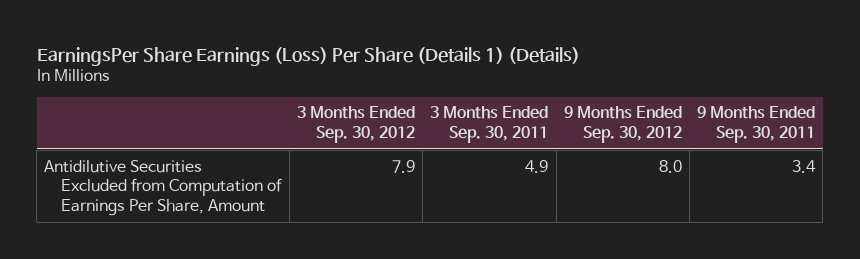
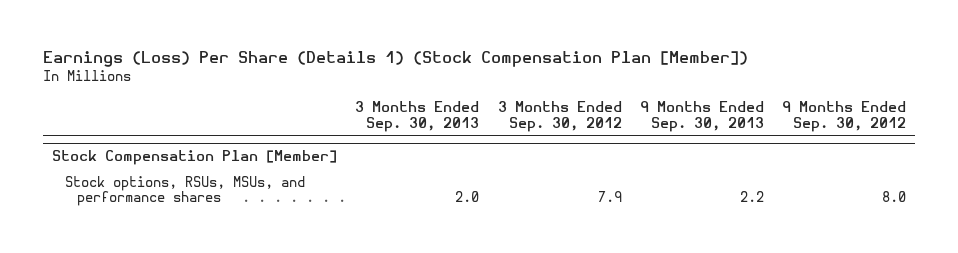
[36,46,580,66] EarningsPer Share Earnings (Loss) Per Share (Details 1) (Details) -> [42,51,748,68] Earnings (Loss) Per Share (Details 1) (Stock Compensation Plan [Member])
[430,106,549,144] 3 Months Ended Sep. 30, 2011 -> none
[697,106,816,144] 9 Months Ended Sep. 30, 2011 -> none
none -> [355,101,480,132] 3 Months Ended Sep. 30, 2013
none -> [639,101,764,132] 9 Months Ended Sep. 30, 2013
none -> [52,150,338,166] Stock Compensation Plan [Member]
[44,159,283,217] Antidilutive Securities Excluded from Computation of Earnings Per Share, Amount -> [64,175,305,207] Stock options, RSUs, MSUs, and performance shares

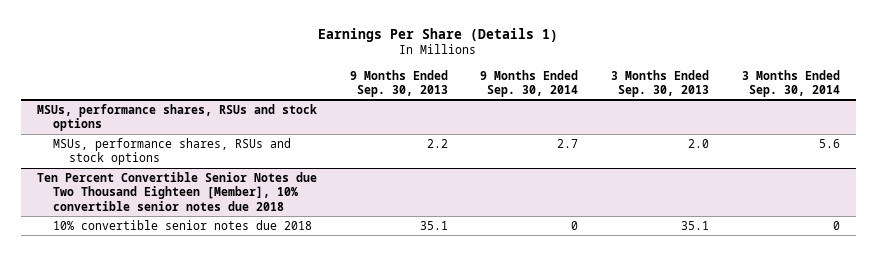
[42,51,748,68] Earnings (Loss) Per Share (Details 1) (Stock Compensation Plan [Member]) -> [318,27,559,42] Earnings Per Share (Details 1)
[497,101,622,132] 3 Months Ended Sep. 30, 2012 -> none
[782,101,907,132] 9 Months Ended Sep. 30, 2012 -> none
none -> [480,69,579,98] 9 Months Ended Sep. 30, 2014
none -> [741,69,840,98] 3 Months Ended Sep. 30, 2014
[52,150,338,166] Stock Compensation Plan [Member] -> none
none -> [37,103,318,132] MSUs, performance shares, RSUs and stock options
[64,175,305,207] Stock options, RSUs, MSUs, and performance shares -> [52,137,291,166] MSUs, performance shares, RSUs and stock options
none -> [37,171,318,211] Ten Percent Convertible Senior Notes due Two Thousand Eighteen [Member], 10% convertible senior notes due 2018
none -> [52,219,312,230] 10% convertible senior notes due 2018

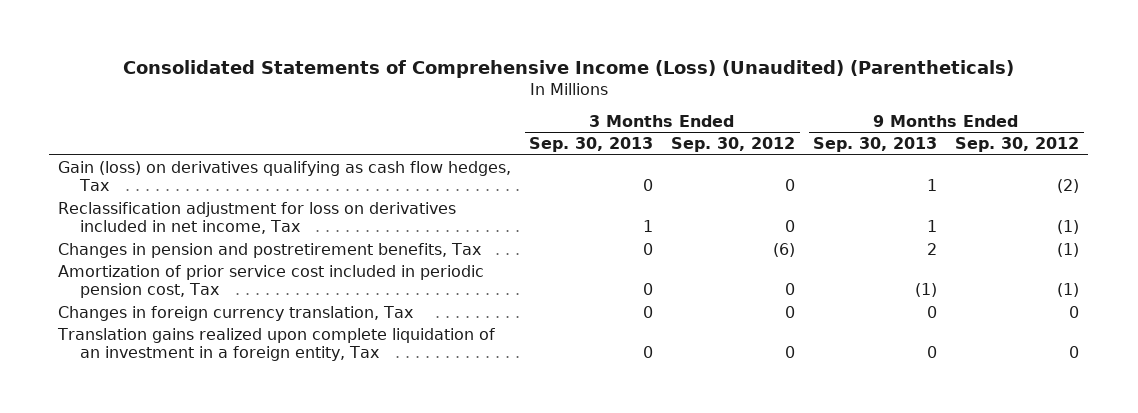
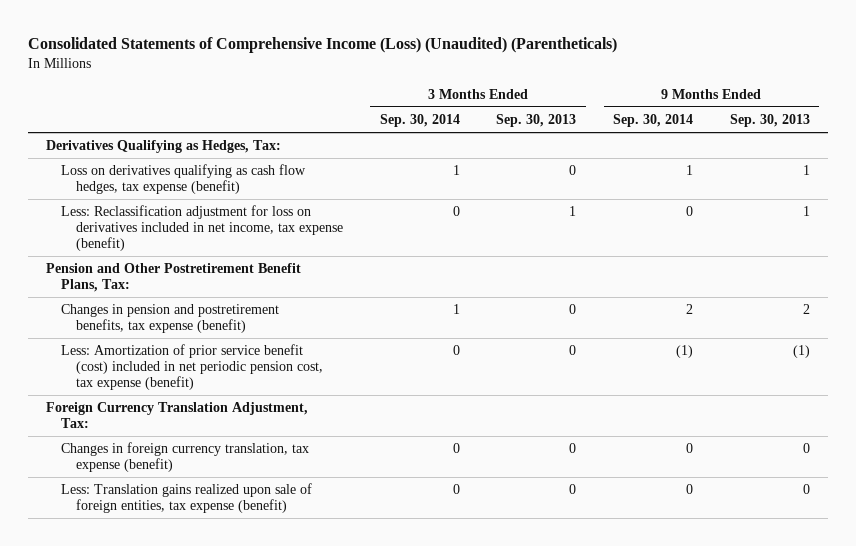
[671,137,796,153] Sep. 30, 2012 -> none
[955,137,1080,153] Sep. 30, 2012 -> none
none -> [379,113,460,127] Sep. 30, 2014
none -> [613,113,694,127] Sep. 30, 2014
none -> [46,140,282,154] Derivatives Qualifying as Hedges, Tax:
[58,160,512,192] Gain (loss) on derivatives qualifying as cash flow hedges, Tax -> [61,164,307,195] Loss on derivatives qualifying as cash flow hedges, tax expense (benefit)
[58,201,457,235] Reclassification adjustment for loss on derivatives included in net income, Tax -> [61,205,343,252] Less: Reclassification adjustment for loss on derivatives included in net income, tax expense (benefit)
none -> [46,263,302,293] Pension and Other Postretirement Benefit Plans, Tax:
[58,242,482,258] Changes in pension and postretirement benefits, Tax -> [61,304,280,334] Changes in pension and postretirement benefits, tax expense (benefit)
[58,264,485,299] Amortization of prior service cost included in periodic pension cost, Tax -> [61,344,323,391] Less: Amortization of prior service benefit (cost) included in net periodic pension cost, tax expense (benefit)
none -> [46,402,309,429] Foreign Currency Translation Adjustment, Tax:
[58,305,414,321] Changes in foreign currency translation, Tax -> [61,442,310,473] Changes in foreign currency translation, tax expense (benefit)
[57,327,496,362] Translation gains realized upon complete liquidation of an investment in a foreign entity, Tax -> [61,483,313,514] Less: Translation gains realized upon sale of foreign entities, tax expense (benefit)

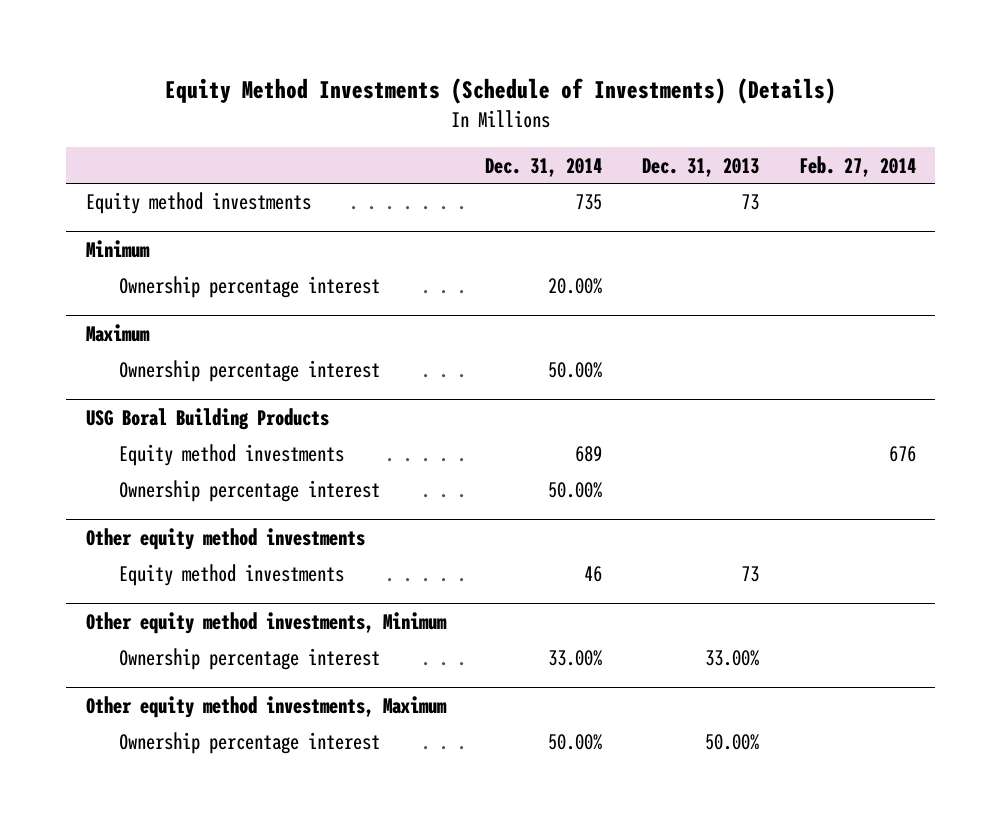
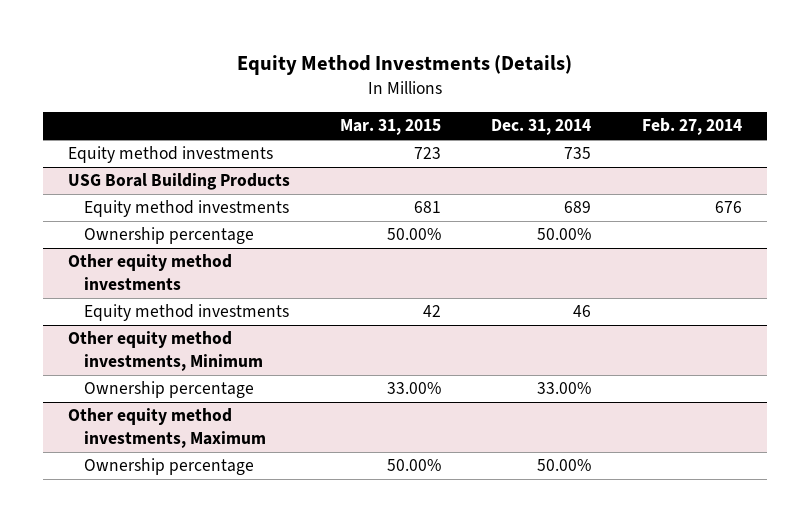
[164,78,836,105] Equity Method Investments (Schedule of Investments) (Details) -> [236,55,572,76] Equity Method Investments (Details)
[642,157,760,177] Dec. 31, 2013 -> none
none -> [340,119,442,136] Mar. 31, 2015
[85,240,150,259] Minimum -> none
[118,276,380,299] Ownership percentage interest -> none
[85,324,150,343] Maximum -> none
[118,360,380,383] Ownership percentage interest -> none
[118,480,380,503] Ownership percentage interest -> [84,227,255,245] Ownership percentage
[118,648,380,671] Ownership percentage interest -> [84,381,255,399] Ownership percentage
[118,732,380,755] Ownership percentage interest -> [84,458,255,476] Ownership percentage

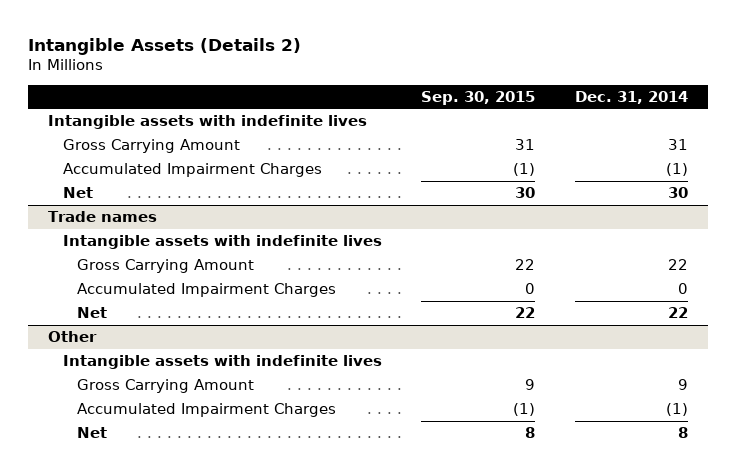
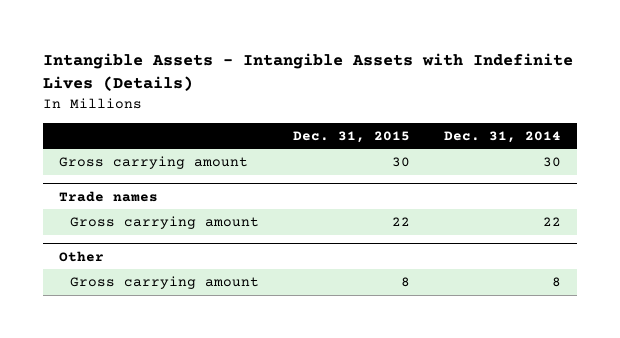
[27,37,301,55] Intangible Assets (Details 2) -> [42,53,573,92] Intangible Assets - Intangible Assets with Indefinite Lives (Details)
[421,90,536,105] Sep. 30, 2015 -> none
none -> [293,130,411,143] Dec. 31, 2015
[47,115,367,130] Intangible assets with indefinite lives -> none
[62,163,322,178] Accumulated Impairment Charges -> none
[62,187,93,199] Net -> none
[62,139,240,154] Gross Carrying Amount -> [59,156,249,170] Gross carrying amount
[668,139,689,151] 31 -> [542,157,561,168] 30
[62,235,382,250] Intangible assets with indefinite lives -> none
[77,283,337,298] Accumulated Impairment Charges -> none
[77,307,108,319] Net -> none
[77,259,255,274] Gross Carrying Amount -> [70,216,260,230] Gross carrying amount
[62,355,382,370] Intangible assets with indefinite lives -> none
[77,403,337,418] Accumulated Impairment Charges -> none
[77,427,108,439] Net -> none
[77,379,255,394] Gross Carrying Amount -> [70,276,260,290] Gross carrying amount
[678,379,689,391] 9 -> [551,277,561,288] 8

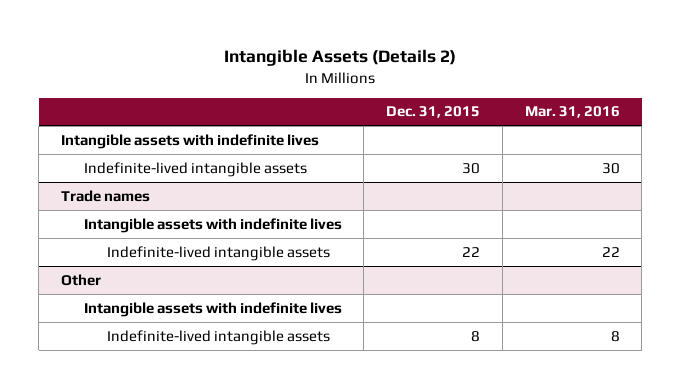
[42,53,573,92] Intangible Assets - Intangible Assets with Indefinite Lives (Details) -> [224,49,457,67] Intangible Assets (Details 2)
[443,130,561,143] Dec. 31, 2014 -> none
none -> [524,106,620,119] Mar. 31, 2016
[59,156,249,170] Gross carrying amount -> none
none -> [61,133,320,149] Intangible assets with indefinite lives
none -> [83,161,307,177] Indefinite-lived intangible assets
[70,216,260,230] Gross carrying amount -> none
none -> [83,217,342,233] Intangible assets with indefinite lives
none -> [106,245,330,261] Indefinite-lived intangible assets
[70,276,260,290] Gross carrying amount -> none
none -> [83,301,342,317] Intangible assets with indefinite lives
none -> [106,329,330,345] Indefinite-lived intangible assets

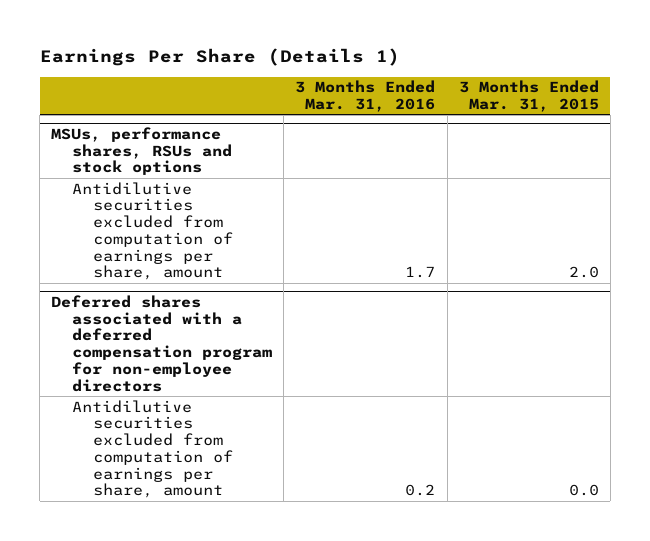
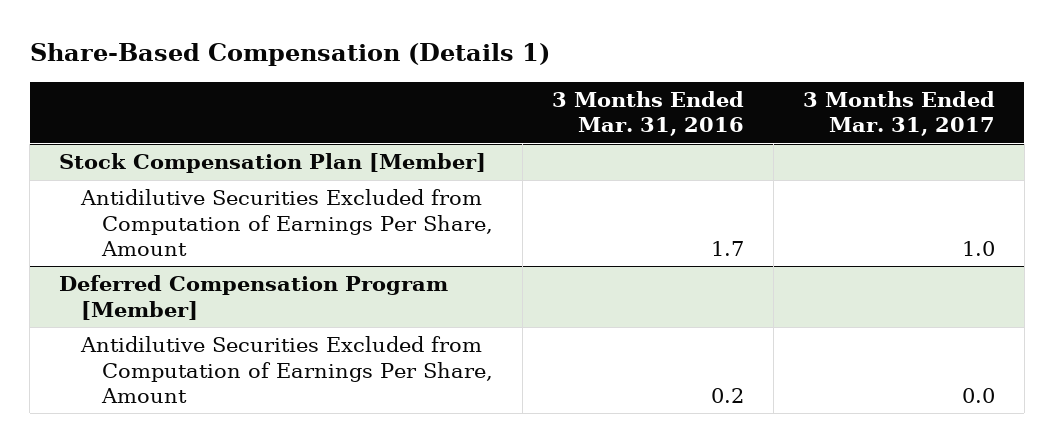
[39,48,400,67] Earnings Per Share (Details 1) -> [29,43,550,67] Share-Based Compensation (Details 1)
[458,80,599,113] 3 Months Ended Mar. 31, 2015 -> none
none -> [802,91,995,137] 3 Months Ended Mar. 31, 2017
[51,126,233,176] MSUs, performance shares, RSUs and stock options -> [59,153,487,174] Stock Compensation Plan [Member]
[72,181,233,281] Antidilutive securities excluded from computation of earnings per share, amount -> [79,189,494,256] Antidilutive Securities Excluded from Computation of Earnings Per Share, Amount
[51,294,273,392] Deferred shares associated with a deferred compensation program for non-employee directors -> [59,275,449,320] Deferred Compensation Program [Member]
[72,399,233,499] Antidilutive securities excluded from computation of earnings per share, amount -> [79,336,494,403] Antidilutive Securities Excluded from Computation of Earnings Per Share, Amount

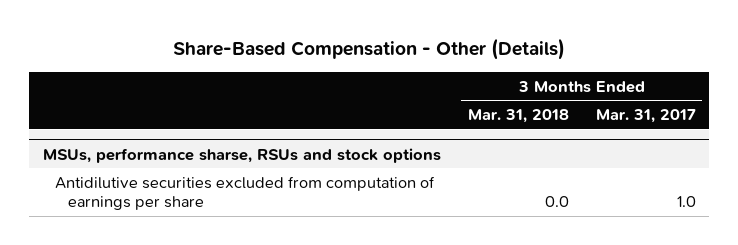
[29,43,550,67] Share-Based Compensation (Details 1) -> [173,38,566,61] Share-Based Compensation - Other (Details)
[552,91,745,137] 3 Months Ended Mar. 31, 2016 -> none
none -> [467,109,569,124] Mar. 31, 2018
[59,275,449,320] Deferred Compensation Program [Member] -> none
[79,336,494,403] Antidilutive Securities Excluded from Computation of Earnings Per Share, Amount -> none
[59,153,487,174] Stock Compensation Plan [Member] -> [42,147,441,163] MSUs, performance sharse, RSUs and stock options
[79,189,494,256] Antidilutive Securities Excluded from Computation of Earnings Per Share, Amount -> [55,175,436,211] Antidilutive securities excluded from computation of earnings per share

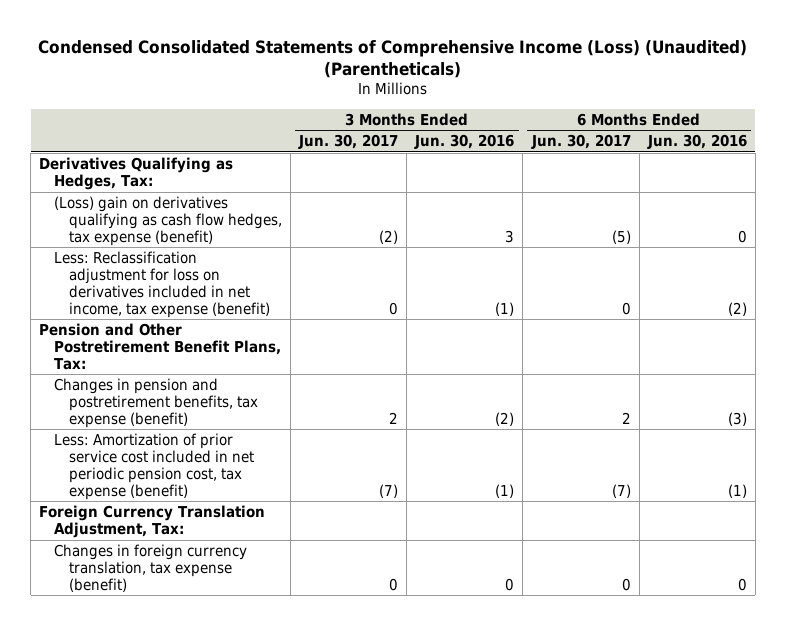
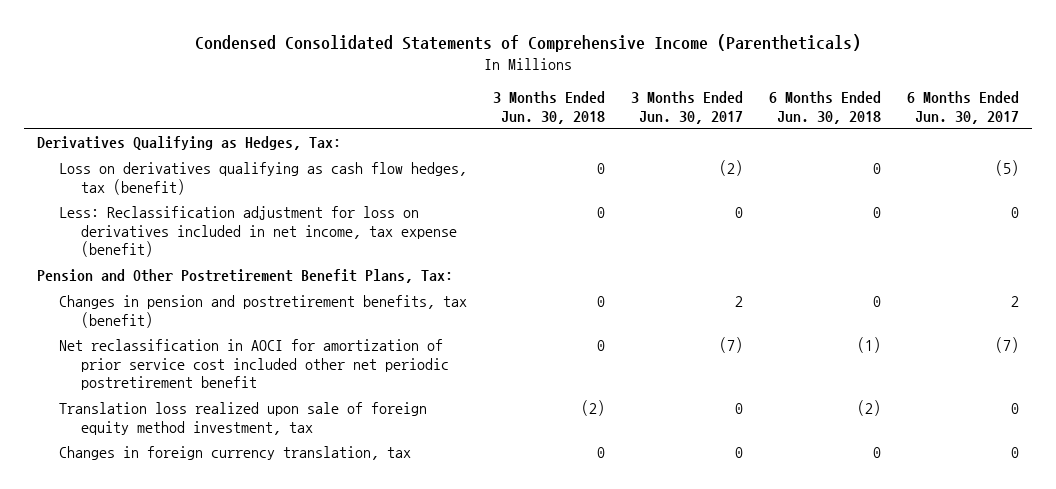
[37,39,747,78] Condensed Consolidated Statements of Comprehensive Income (Loss) (Unaudited) (Parentheticals) -> [195,33,862,52] Condensed Consolidated Statements of Comprehensive Income (Parentheticals)
[414,134,515,150] Jun. 30, 2016 -> none
[646,134,747,150] Jun. 30, 2016 -> none
none -> [493,90,606,124] 3 Months Ended Jun. 30, 2018
none -> [769,90,882,124] 6 Months Ended Jun. 30, 2018
[53,196,282,246] (Loss) gain on derivatives qualifying as cash flow hedges, tax expense (benefit) -> [59,161,468,195] Loss on derivatives qualifying as cash flow hedges, tax (benefit)
[39,505,266,538] Foreign Currency Translation Adjustment, Tax: -> none
[53,378,258,428] Changes in pension and postretirement benefits, tax expense (benefit) -> [59,294,468,328] Changes in pension and postretirement benefits, tax (benefit)
[53,433,254,500] Less: Amortization of prior service cost included in net periodic pension cost, tax expense (benefit) -> [59,338,450,391] Net reclassification in AOCI for amortization of prior service cost included other net periodic postretirement benefit
none -> [59,401,428,435] Translation loss realized upon sale of foreign equity method investment, tax
[53,544,247,592] Changes in foreign currency translation, tax expense (benefit) -> [59,445,412,460] Changes in foreign currency translation, tax

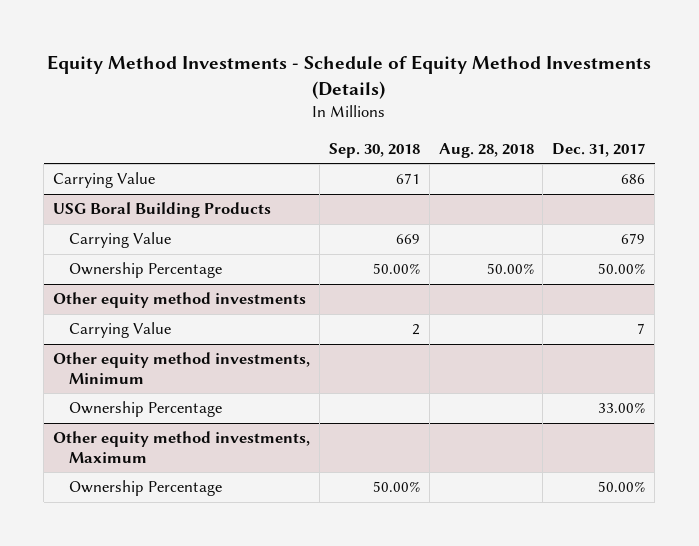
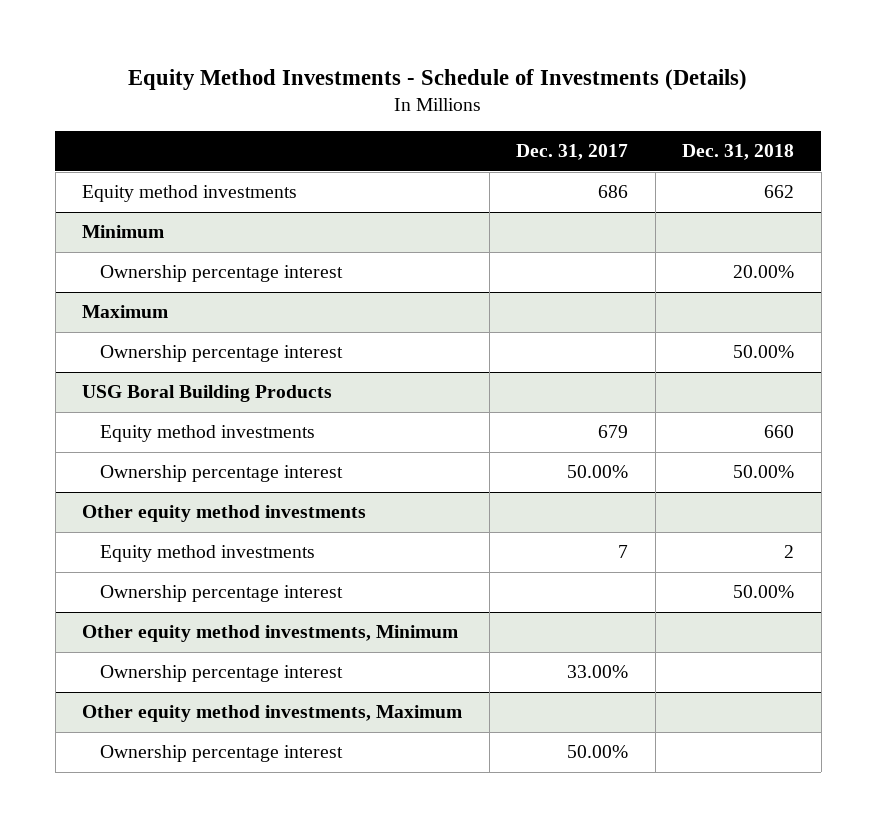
[47,55,652,99] Equity Method Investments - Schedule of Equity Method Investments (Details) -> [128,69,748,91] Equity Method Investments - Schedule of Investments (Details)
[328,142,420,158] Sep. 30, 2018 -> none
[438,142,534,158] Aug. 28, 2018 -> none
none -> [682,143,795,160] Dec. 31, 2018
[53,172,156,189] Carrying Value -> [82,185,298,203] Equity method investments
none -> [82,225,165,239] Minimum
none -> [99,265,343,283] Ownership percentage interest
none -> [82,305,169,319] Maximum
none -> [99,345,343,363] Ownership percentage interest
[68,232,171,249] Carrying Value -> [99,425,315,443] Equity method investments
[68,262,222,279] Ownership Percentage -> [99,465,343,483] Ownership percentage interest
[68,322,171,339] Carrying Value -> [99,545,315,563] Equity method investments
none -> [99,585,343,603] Ownership percentage interest
[68,401,222,418] Ownership Percentage -> [99,665,343,683] Ownership percentage interest
[68,480,222,497] Ownership Percentage -> [99,745,343,763] Ownership percentage interest

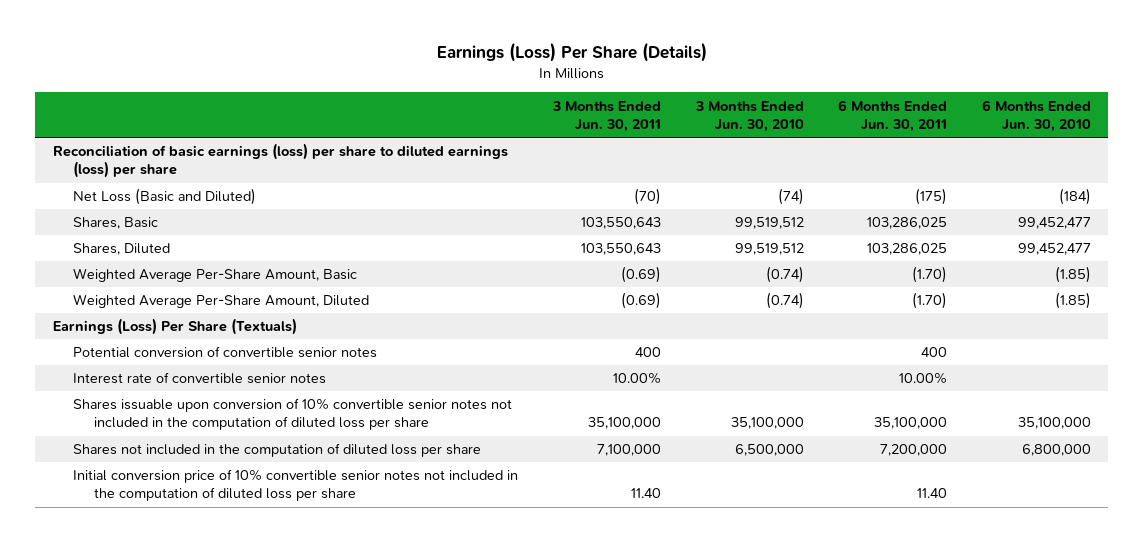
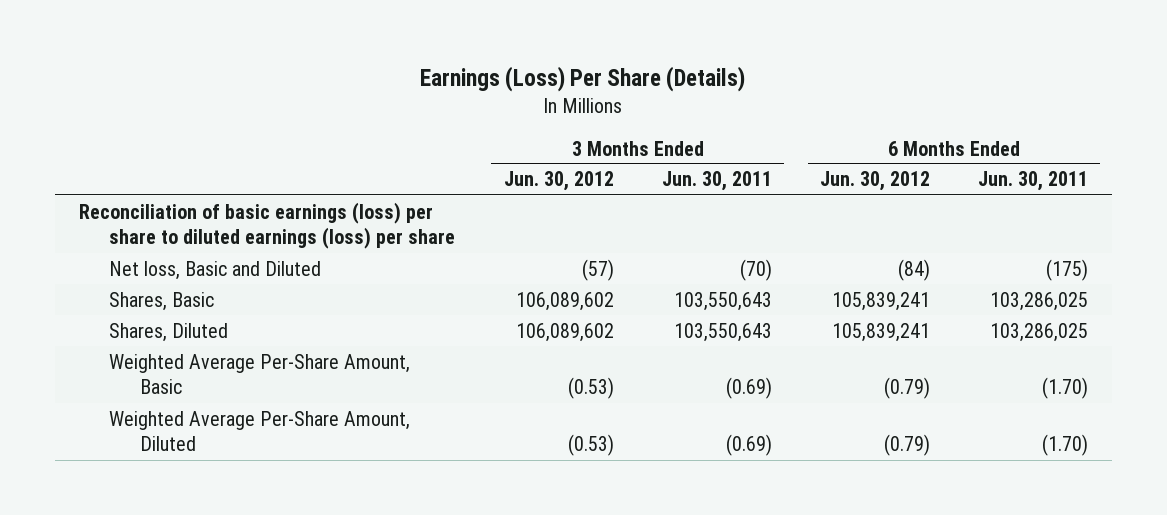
[694,100,804,132] 3 Months Ended Jun. 30, 2010 -> none
[981,99,1091,132] 6 Months Ended Jun. 30, 2010 -> none
none -> [503,171,614,192] Jun. 30, 2012
none -> [819,171,930,192] Jun. 30, 2012
[73,188,257,206] Net Loss (Basic and Diluted) -> [109,260,322,280] Net loss, Basic and Diluted
[52,318,297,336] Earnings (Loss) Per Share (Textuals) -> none
[73,346,378,359] Potential conversion of convertible senior notes -> none
[73,372,327,385] Interest rate of convertible senior notes -> none
[73,398,513,431] Shares issuable upon conversion of 10% convertible senior notes not included in the computation of diluted loss per share -> none
[73,443,482,458] Shares not included in the computation of diluted loss per share -> none
[73,469,519,502] Initial conversion price of 10% convertible senior notes not included in the computation of diluted loss per share -> none

